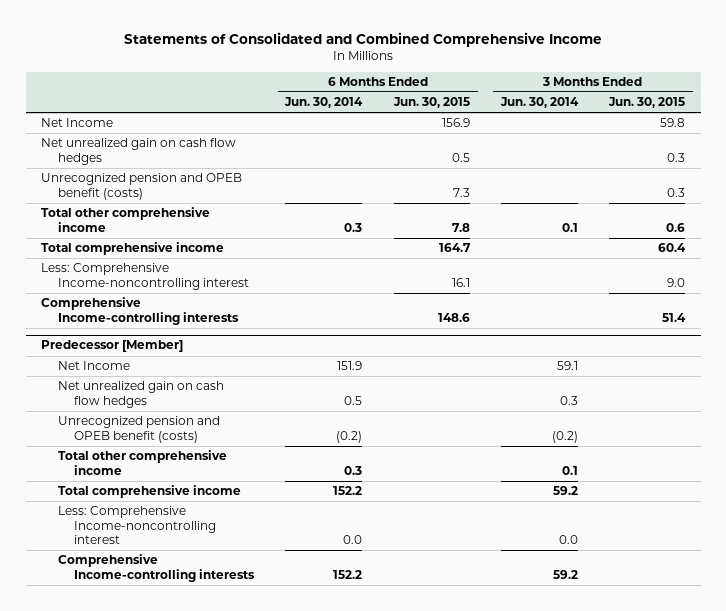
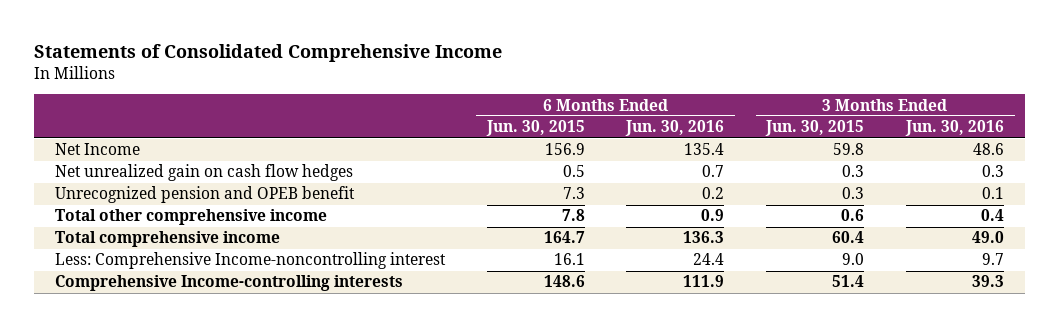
[124,31,603,47] Statements of Consolidated and Combined Comprehensive Income -> [33,43,502,62] Statements of Consolidated Comprehensive Income
[284,97,364,109] Jun. 30, 2014 -> none
[499,97,579,109] Jun. 30, 2014 -> none
none -> [625,120,725,137] Jun. 30, 2016
none -> [905,120,1005,137] Jun. 30, 2016
[41,173,243,200] Unrecognized pension and OPEB benefit (costs) -> [54,186,355,204] Unrecognized pension and OPEB benefit
[41,340,184,353] Predecessor [Member] -> none
[57,361,130,371] Net Income -> none
[57,381,224,408] Net unrealized gain on cash flow hedges -> none
[57,416,220,443] Unrecognized pension and OPEB benefit (costs) -> none
[57,450,227,475] Total other comprehensive income -> none
[57,485,241,499] Total comprehensive income -> none
[57,506,217,544] Less: Comprehensive Income-noncontrolling interest -> none
[57,554,256,582] Comprehensive Income-controlling interests -> none

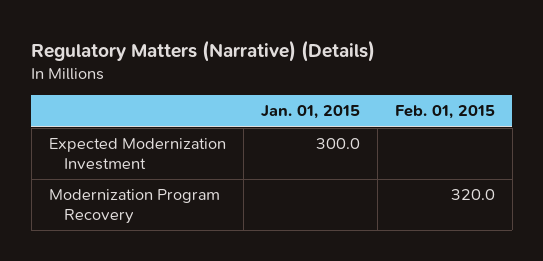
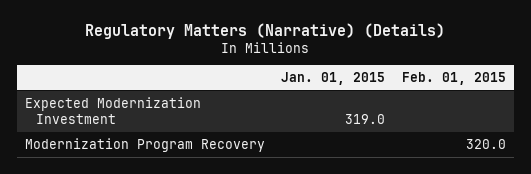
[315,138,360,150] 300.0 -> [345,113,386,124] 319.0

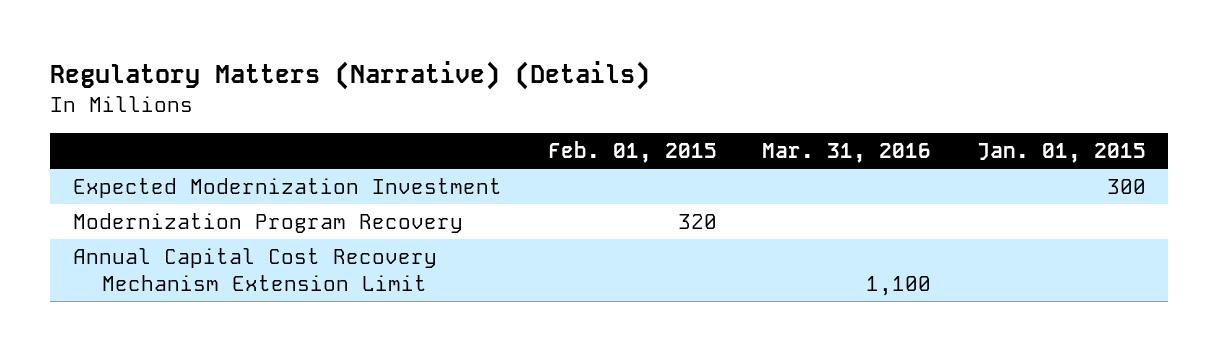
none -> [762,143,932,164] Mar. 31, 2016
[345,113,386,124] 319.0 -> [1106,178,1146,194] 300
[465,138,506,149] 320.0 -> [677,213,717,229] 320
none -> [73,247,438,292] Annual Capital Cost Recovery Mechanism Extension Limit

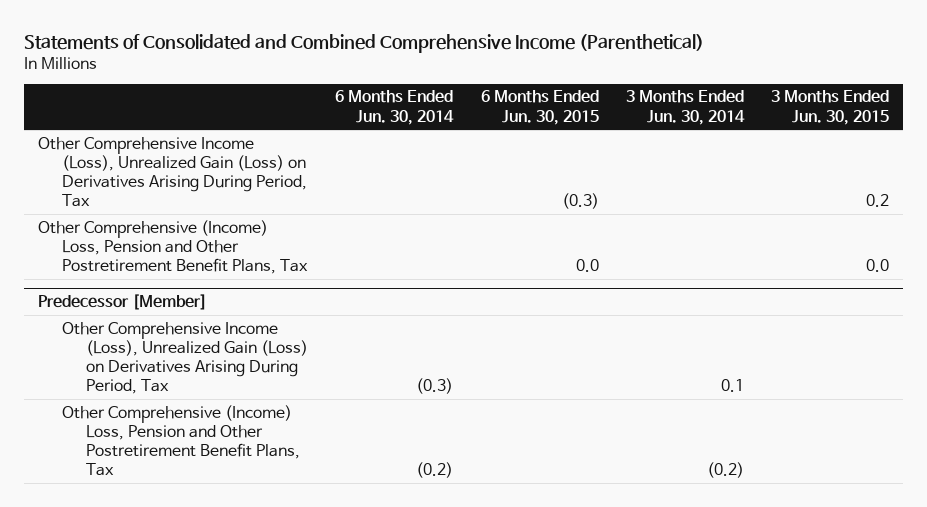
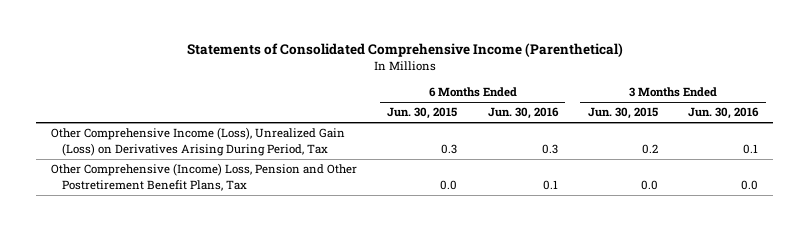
[24,34,705,54] Statements of Consolidated and Combined Comprehensive Income (Parenthetical) -> [186,43,623,58] Statements of Consolidated Comprehensive Income (Parenthetical)
[335,90,455,125] 6 Months Ended Jun. 30, 2014 -> none
[625,90,745,125] 3 Months Ended Jun. 30, 2014 -> none
none -> [487,107,559,120] Jun. 30, 2016
none -> [688,107,760,120] Jun. 30, 2016
[561,193,599,210] (0.3) -> [441,143,458,154] 0.3
[38,294,208,311] Predecessor [Member] -> none
[61,321,308,395] Other Comprehensive Income (Loss), Unrealized Gain (Loss) on Derivatives Arising During Period, Tax -> none
[61,404,300,477] Other Comprehensive (Income) Loss, Pension and Other Postretirement Benefit Plans, Tax -> none

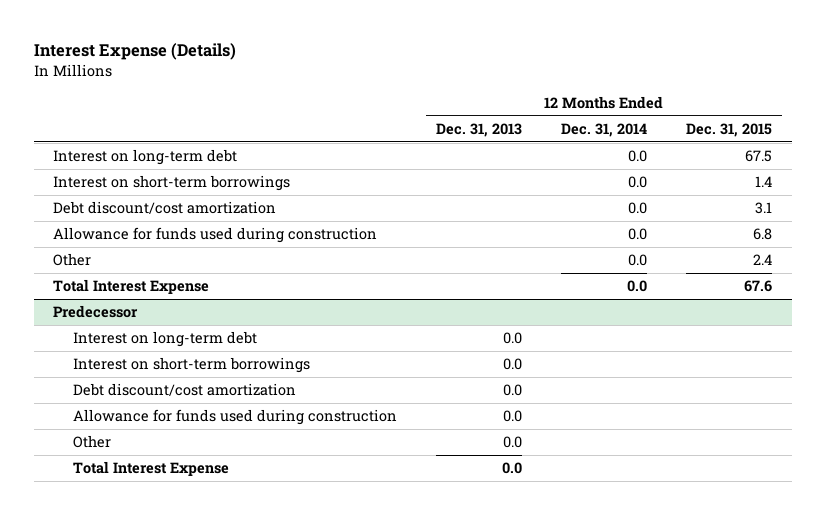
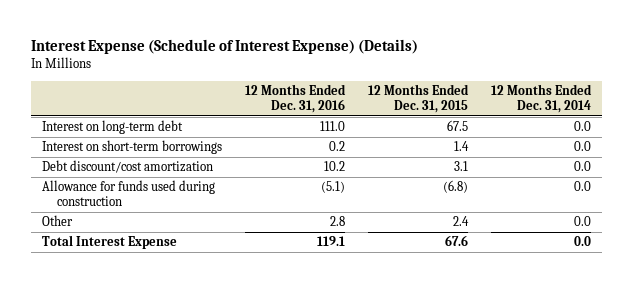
[33,43,236,61] Interest Expense (Details) -> [31,38,419,54] Interest Expense (Schedule of Interest Expense) (Details)
[435,122,522,137] Dec. 31, 2013 -> none
none -> [245,84,347,114] 12 Months Ended Dec. 31, 2016
[753,228,773,241] 6.8 -> [443,180,469,194] (6.8)
[53,305,139,319] Predecessor -> none
[72,331,257,348] Interest on long-term debt -> none
[72,357,310,374] Interest on short-term borrowings -> none
[72,383,296,397] Debt discount/cost amortization -> none
[72,409,397,426] Allowance for funds used during construction -> none
[72,435,111,449] Other -> none
[72,461,229,477] Total Interest Expense -> none

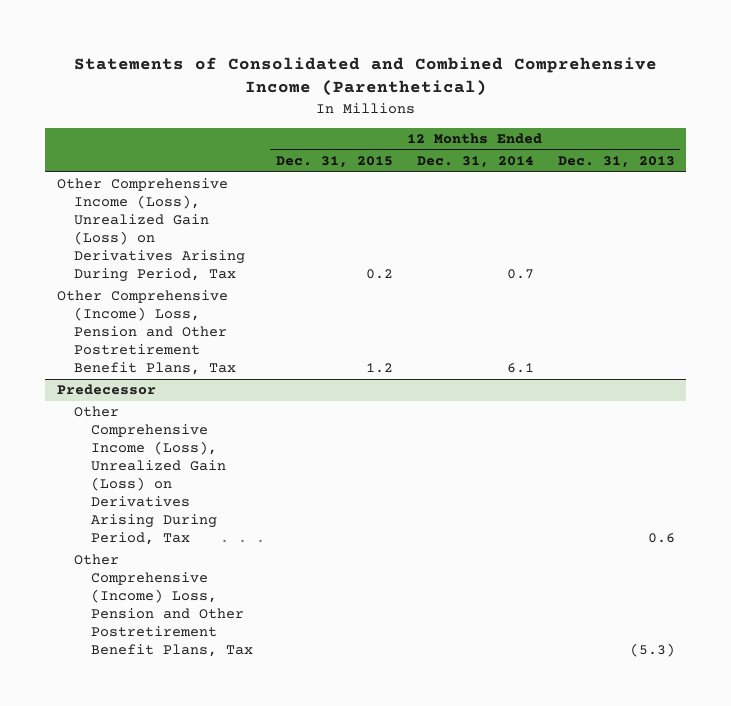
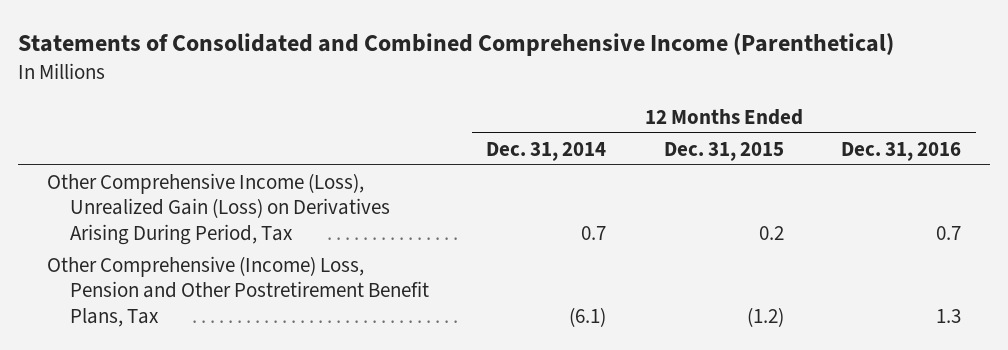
[557,156,675,169] Dec. 31, 2013 -> none
none -> [841,141,962,161] Dec. 31, 2016
[56,384,156,396] Predecessor -> none
[73,406,226,545] Other Comprehensive Income (Loss), Unrealized Gain (Loss) on Derivatives Arising During Period, Tax -> none
[73,554,253,658] Other Comprehensive (Income) Loss, Pension and Other Postretirement Benefit Plans, Tax -> none
[366,363,394,374] 1.2 -> [746,306,784,327] (1.2)
[506,363,534,374] 6.1 -> [569,306,607,327] (6.1)

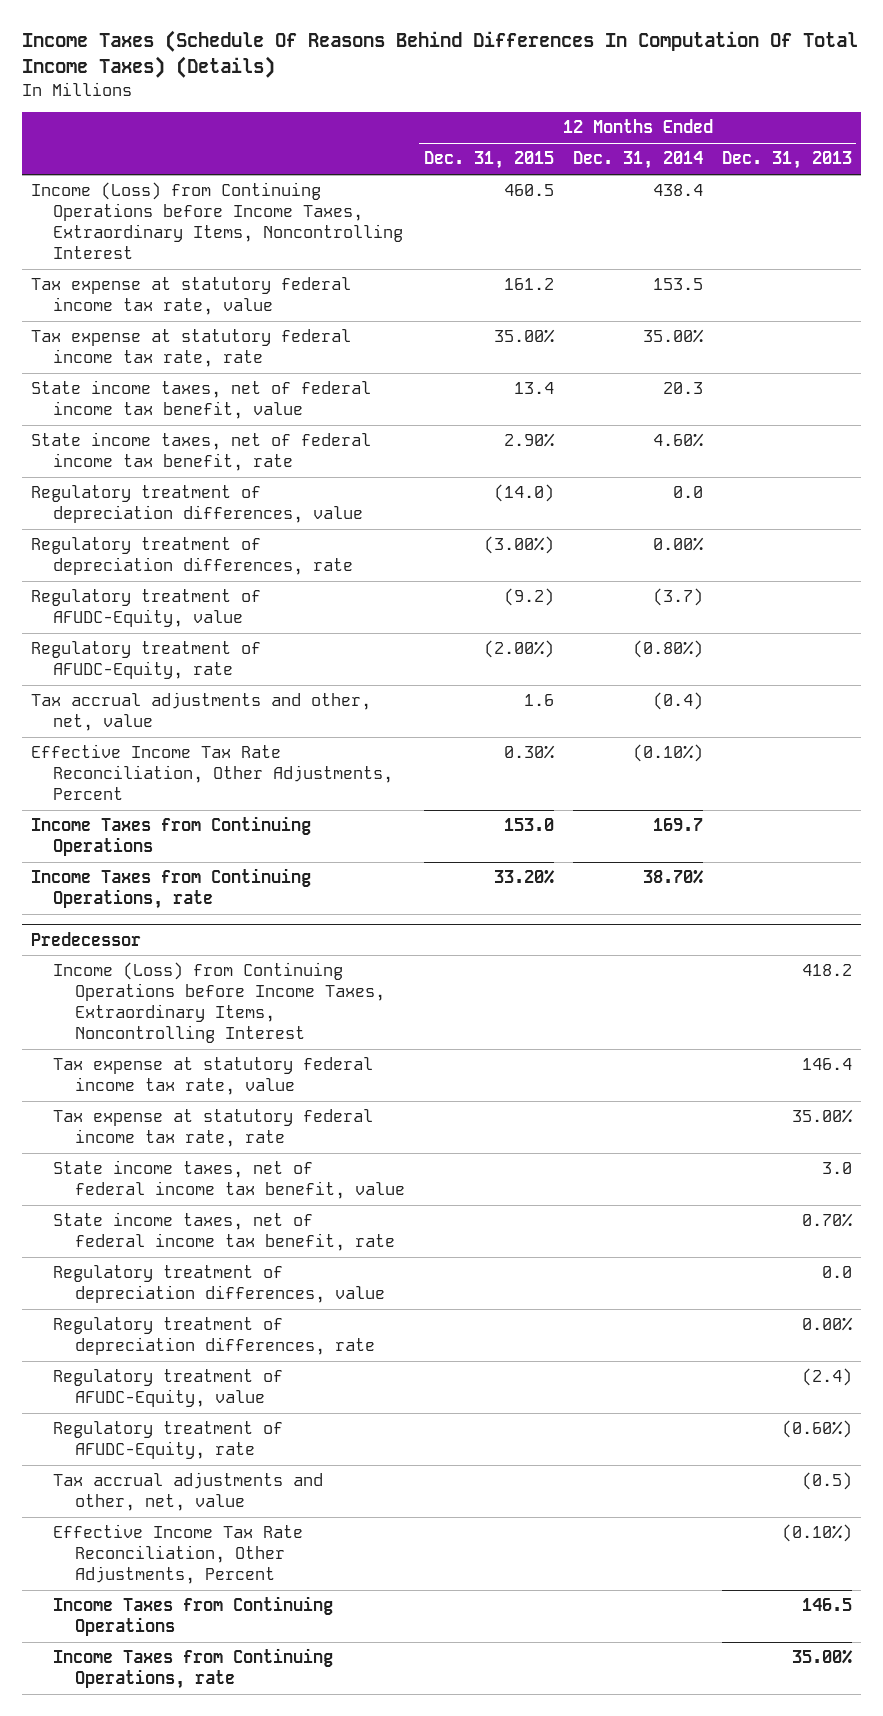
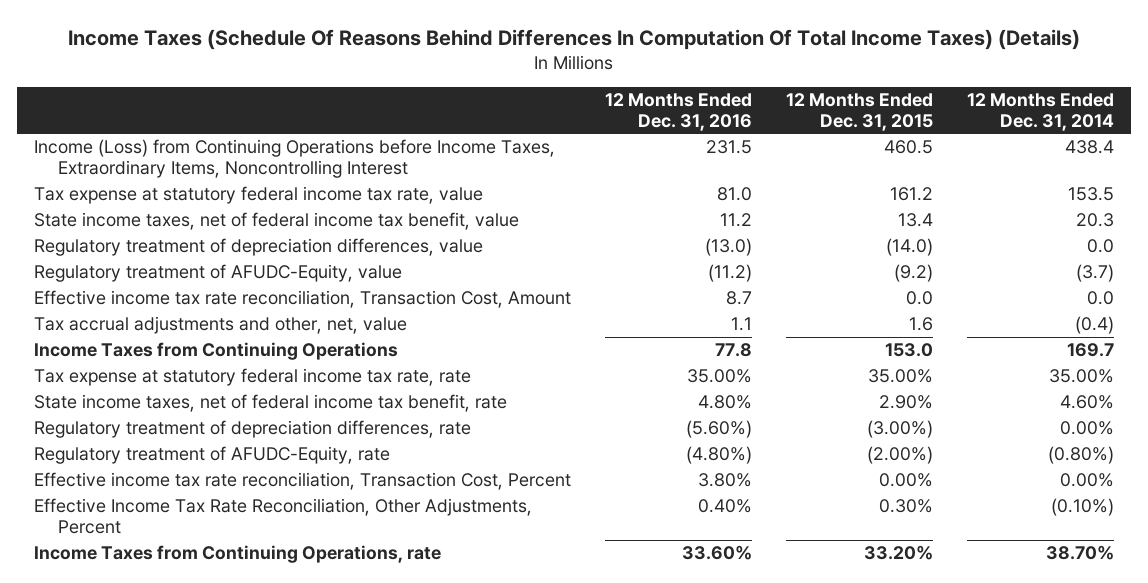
[721,151,852,170] Dec. 31, 2013 -> none
none -> [605,92,753,131] 12 Months Ended Dec. 31, 2016
none -> [34,290,572,309] Effective income tax rate reconciliation, Transaction Cost, Amount
[31,329,352,368] Tax expense at statutory federal income tax rate, rate -> [34,368,472,387] Tax expense at statutory federal income tax rate, rate
[31,432,372,472] State income taxes, net of federal income tax benefit, rate -> [34,394,508,413] State income taxes, net of federal income tax benefit, rate
[31,537,353,576] Regulatory treatment of depreciation differences, rate -> [34,420,472,439] Regulatory treatment of depreciation differences, rate
[31,641,262,680] Regulatory treatment of AFUDC-Equity, rate -> [34,446,391,465] Regulatory treatment of AFUDC-Equity, rate
none -> [34,472,572,491] Effective income tax rate reconciliation, Transaction Cost, Percent
[31,744,393,801] Effective Income Tax Rate Reconciliation, Other Adjustments, Percent -> [34,498,533,535] Effective Income Tax Rate Reconciliation, Other Adjustments, Percent
[31,931,142,946] Predecessor -> none
[52,962,385,1043] Income (Loss) from Continuing Operations before Income Taxes, Extraordinary Items, Noncontrolling Interest -> none
[52,1057,373,1096] Tax expense at statutory federal income tax rate, value -> none
[52,1109,373,1148] Tax expense at statutory federal income tax rate, rate -> none
[52,1160,405,1200] State income taxes, net of federal income tax benefit, value -> none
[52,1212,395,1252] State income taxes, net of federal income tax benefit, rate -> none
[52,1265,385,1304] Regulatory treatment of depreciation differences, value -> none
[52,1317,375,1356] Regulatory treatment of depreciation differences, rate -> none
[52,1369,283,1408] Regulatory treatment of AFUDC-Equity, value -> none
[52,1421,283,1460] Regulatory treatment of AFUDC-Equity, rate -> none
[52,1472,323,1512] Tax accrual adjustments and other, net, value -> none
[52,1524,303,1585] Effective Income Tax Rate Reconciliation, Other Adjustments, Percent -> none
[52,1596,333,1637] Income Taxes from Continuing Operations -> none
[52,1648,333,1690] Income Taxes from Continuing Operations, rate -> none

